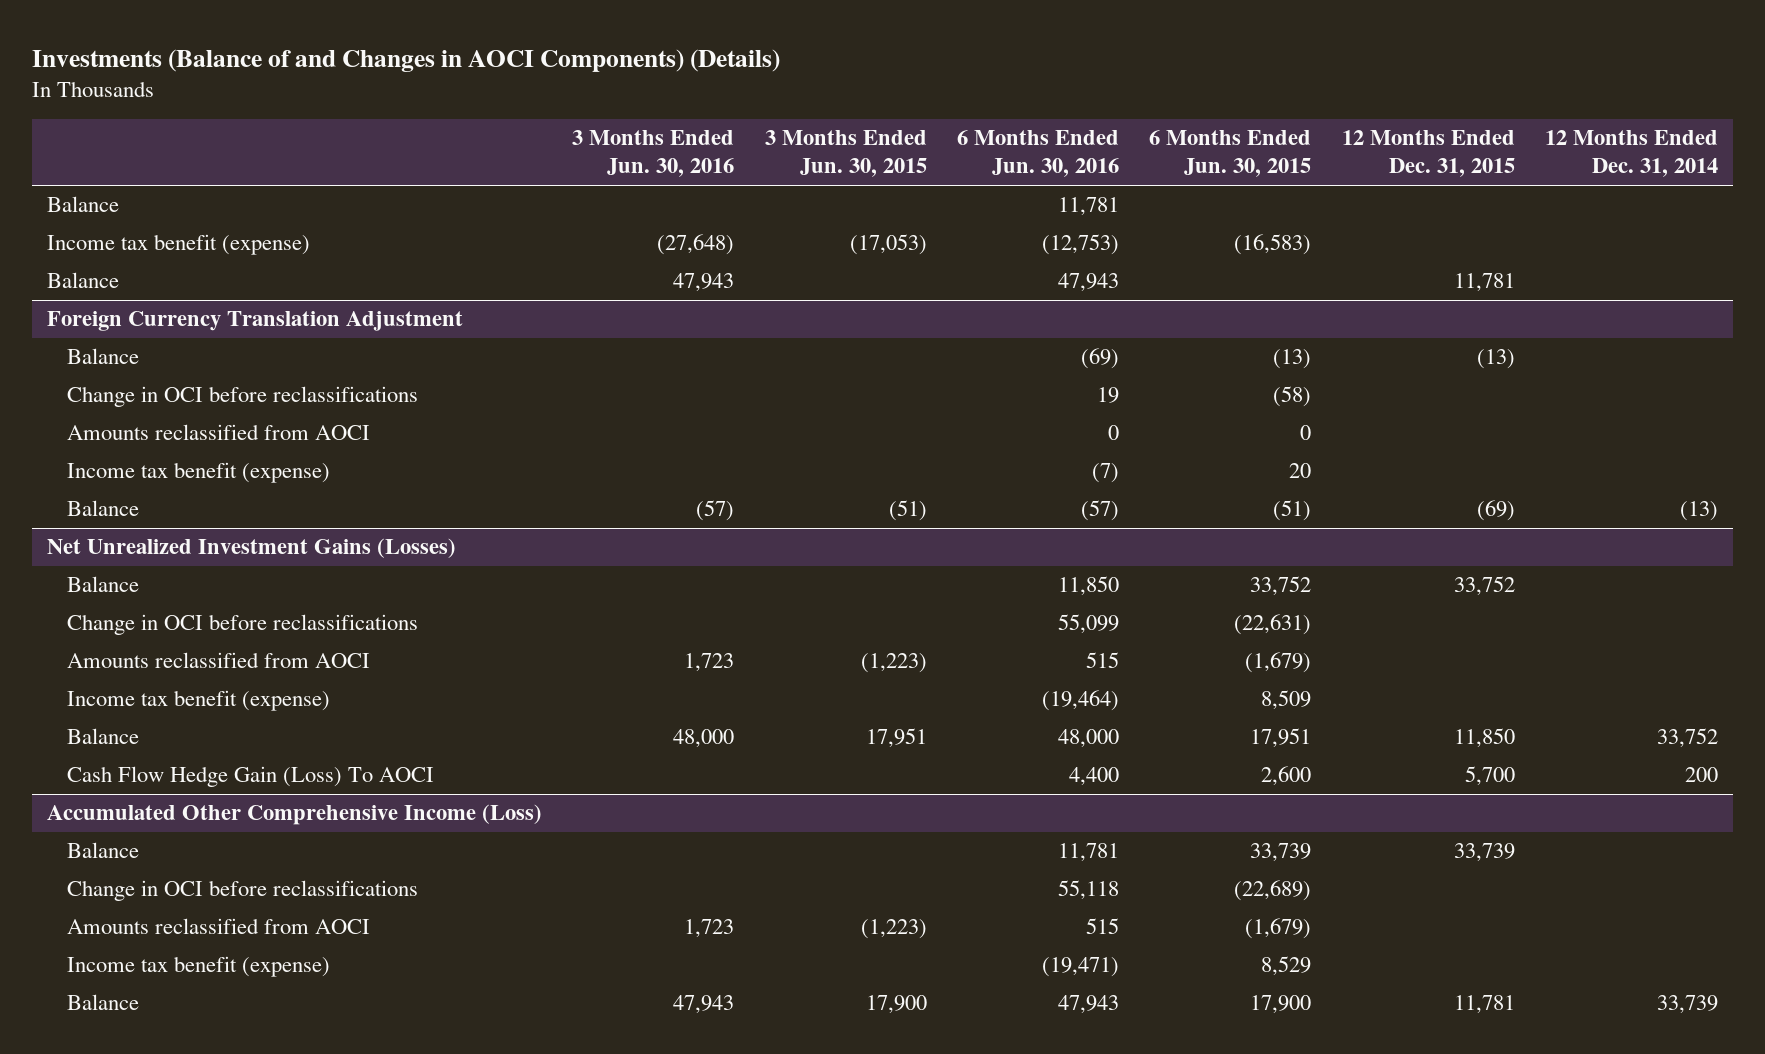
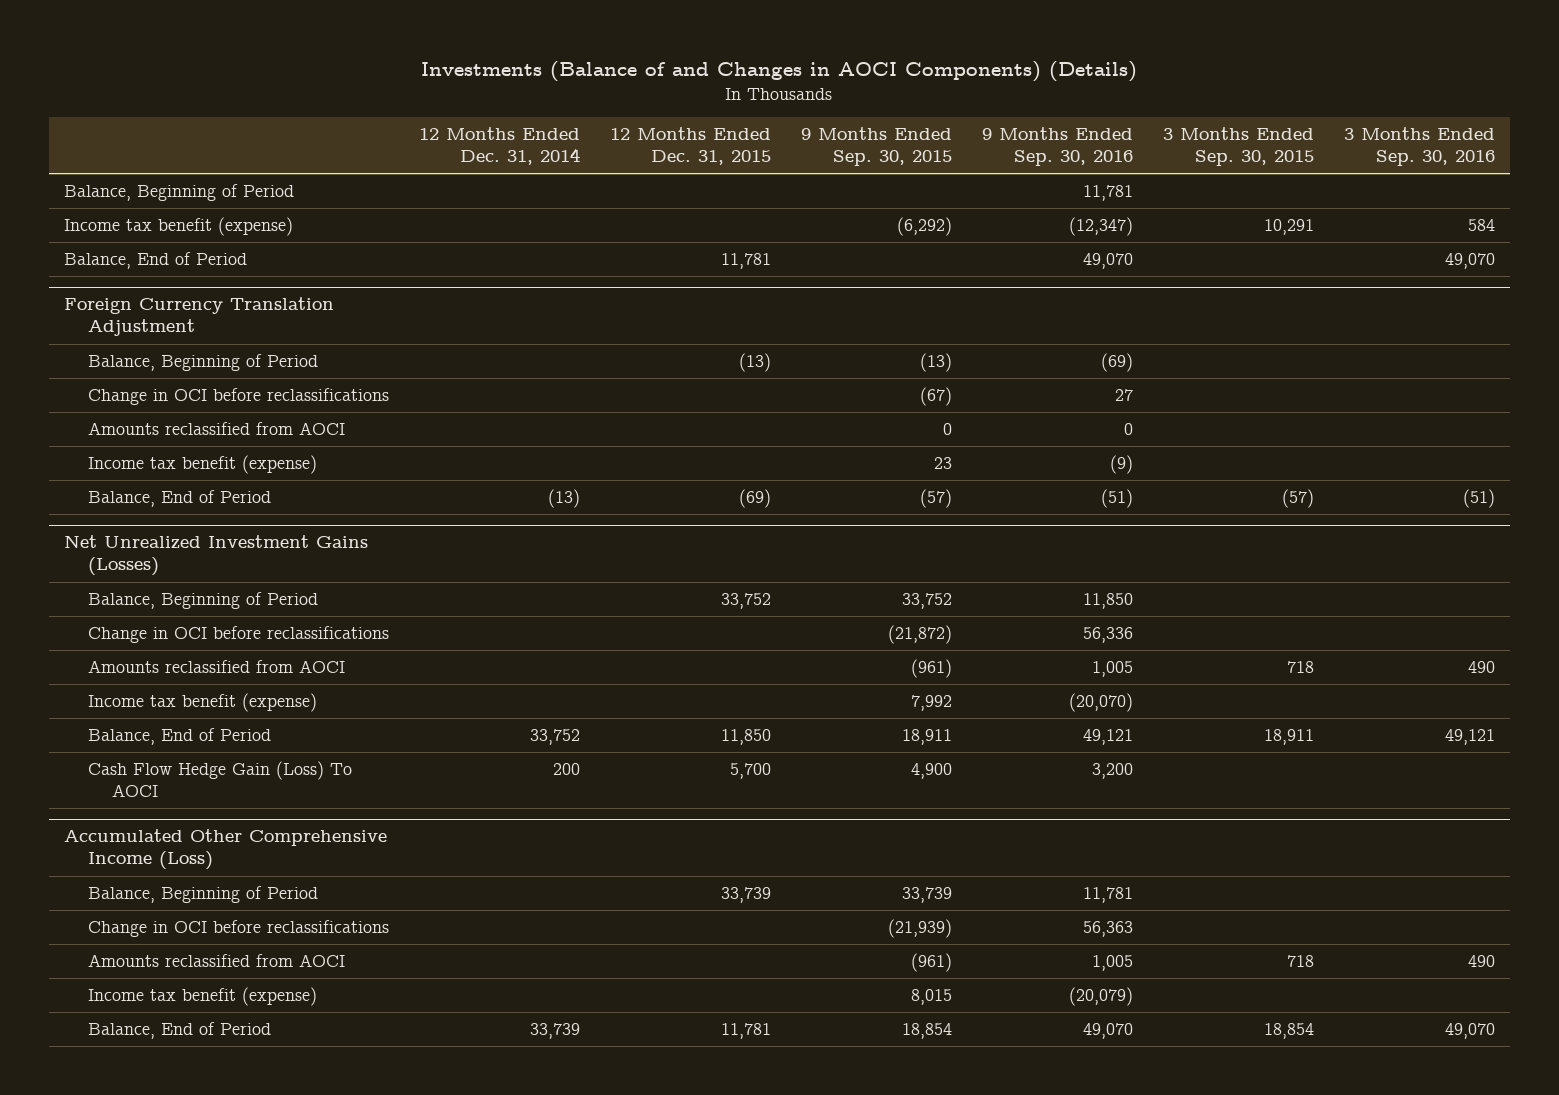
[572,130,735,178] 3 Months Ended Jun. 30, 2016 -> none
[764,130,927,178] 3 Months Ended Jun. 30, 2015 -> none
[957,130,1120,178] 6 Months Ended Jun. 30, 2016 -> none
[1149,130,1312,178] 6 Months Ended Jun. 30, 2015 -> none
none -> [800,127,952,167] 9 Months Ended Sep. 30, 2015
none -> [981,127,1133,167] 9 Months Ended Sep. 30, 2016
none -> [1162,127,1314,167] 3 Months Ended Sep. 30, 2015
none -> [1343,127,1495,167] 3 Months Ended Sep. 30, 2016
[47,196,120,213] Balance -> [64,184,295,202] Balance, Beginning of Period
[47,272,120,289] Balance -> [64,252,248,270] Balance, End of Period
[67,348,140,365] Balance -> [88,354,319,372] Balance, Beginning of Period
[67,500,140,517] Balance -> [88,490,272,508] Balance, End of Period
[67,576,140,593] Balance -> [88,592,319,610] Balance, Beginning of Period
[67,728,140,745] Balance -> [88,728,272,746] Balance, End of Period
[67,842,140,859] Balance -> [88,886,319,904] Balance, Beginning of Period
[67,994,140,1011] Balance -> [88,1022,272,1040] Balance, End of Period

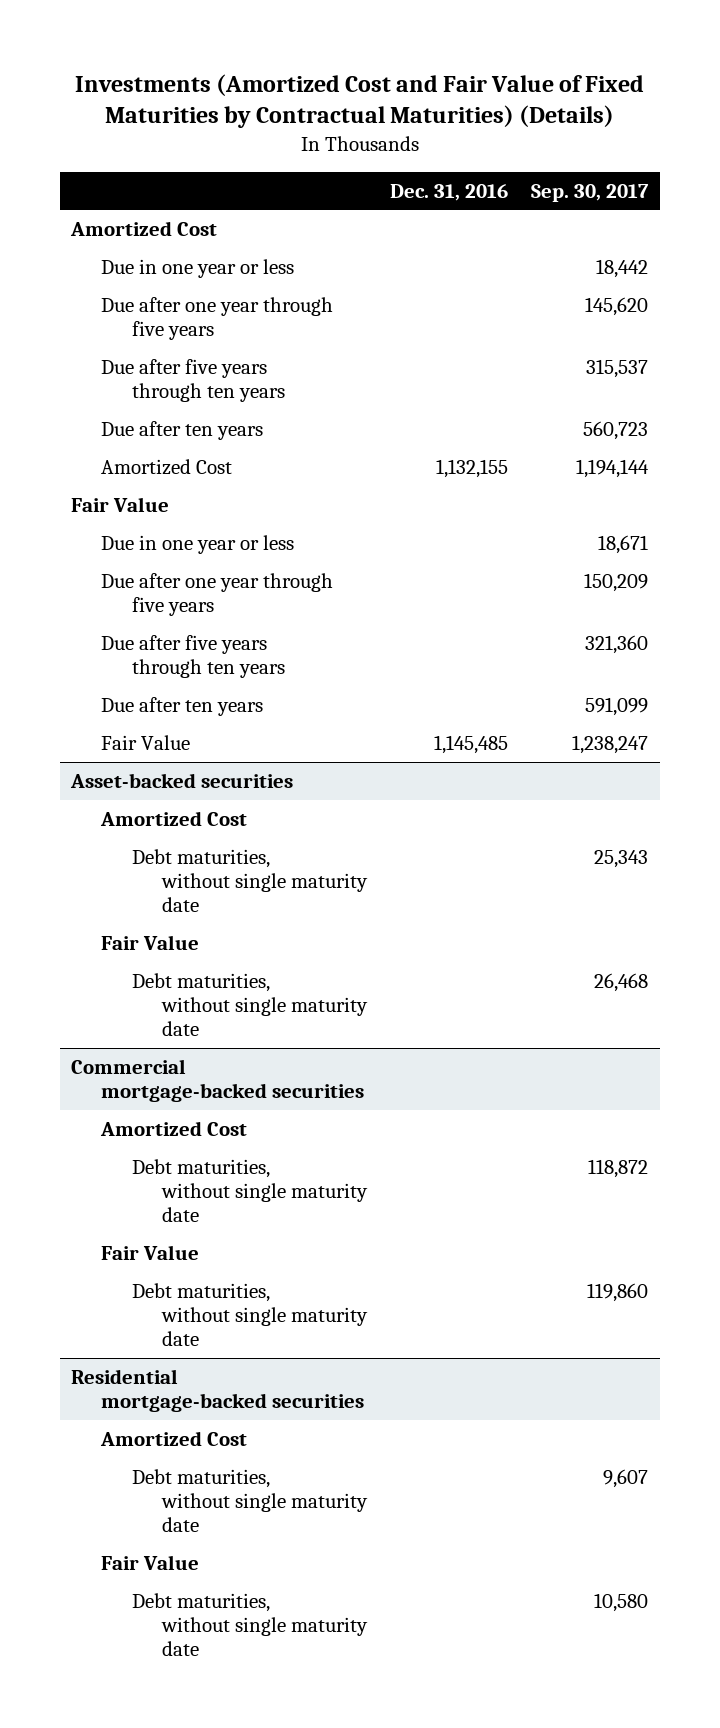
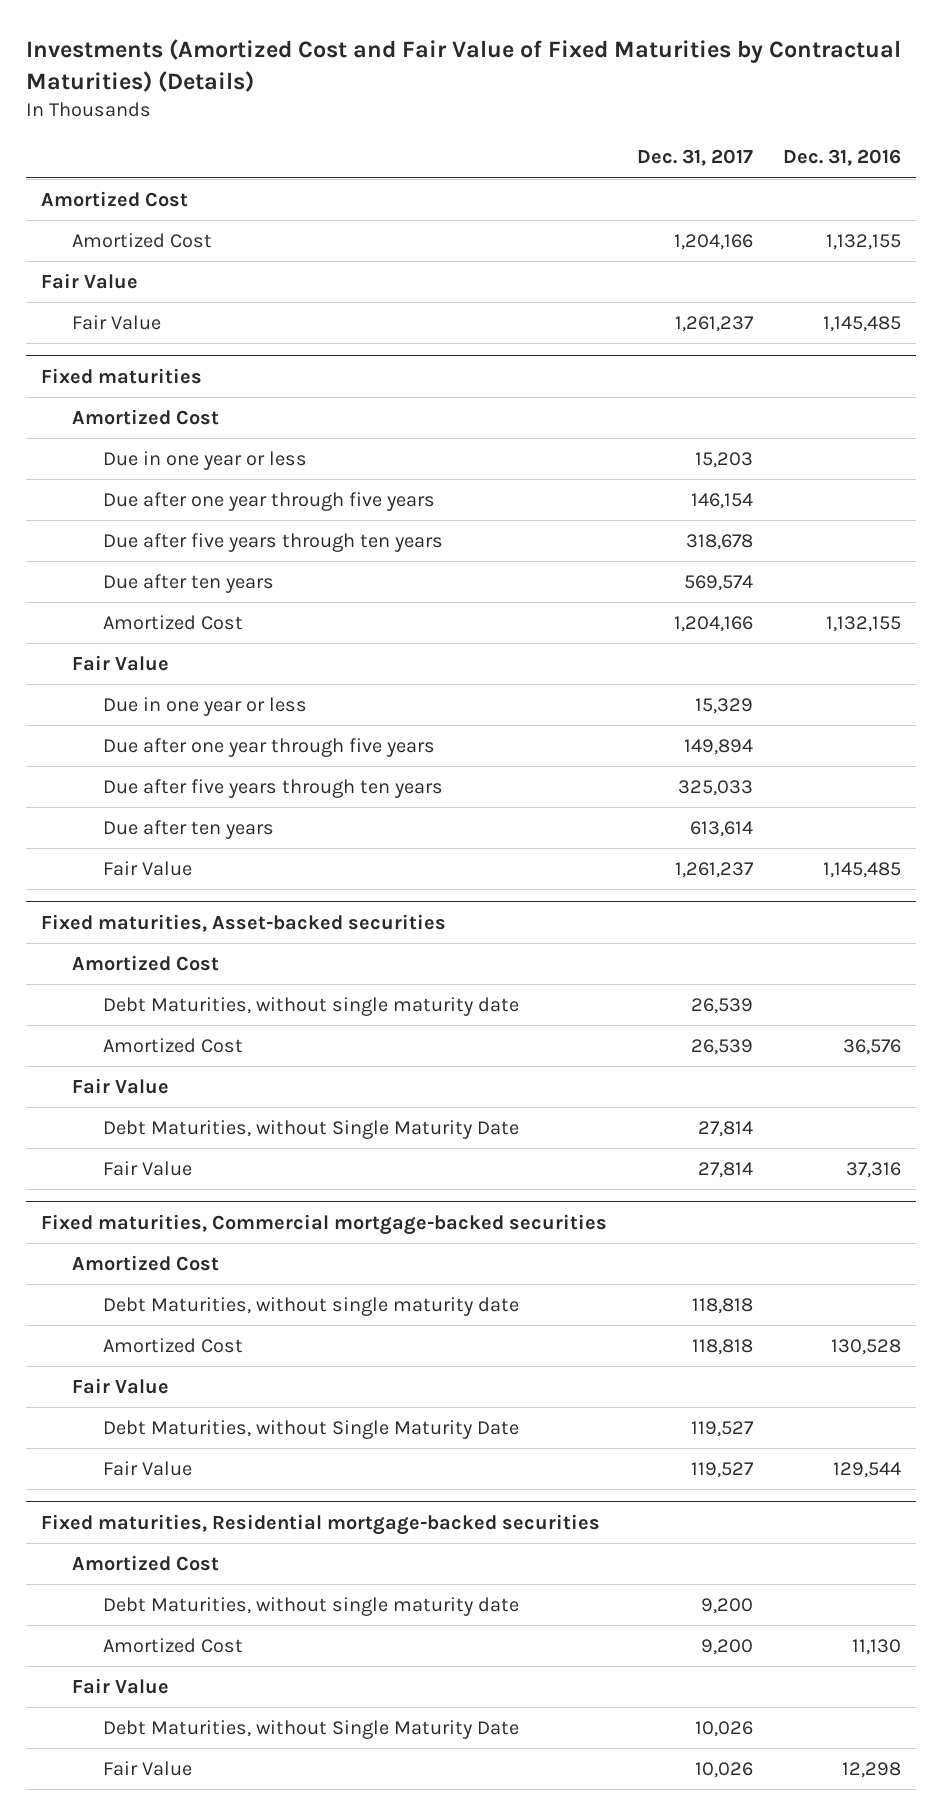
[531,183,650,202] Sep. 30, 2017 -> none
none -> [636,149,753,167] Dec. 31, 2017
[101,258,295,278] Due in one year or less -> none
[101,296,334,340] Due after one year through five years -> none
[101,358,285,402] Due after five years through ten years -> none
[101,420,264,440] Due after ten years -> none
[101,534,295,554] Due in one year or less -> none
[101,572,334,616] Due after one year through five years -> none
[101,634,285,678] Due after five years through ten years -> none
[101,696,264,716] Due after ten years -> none
none -> [40,368,202,385] Fixed maturities
none -> [71,409,219,426] Amortized Cost
none -> [102,451,307,471] Due in one year or less
none -> [102,492,435,512] Due after one year through five years
none -> [102,533,443,553] Due after five years through ten years
none -> [102,574,274,594] Due after ten years
none -> [102,615,243,631] Amortized Cost
none -> [71,655,169,672] Fair Value
none -> [102,697,307,717] Due in one year or less
none -> [102,738,435,758] Due after one year through five years
none -> [102,779,443,799] Due after five years through ten years
none -> [102,820,274,840] Due after ten years
none -> [102,861,192,877] Fair Value
[70,772,294,788] Asset-backed securities -> [40,914,446,933] Fixed maturities, Asset-backed securities
[131,848,368,912] Debt maturities, without single maturity date -> [102,997,519,1017] Debt Maturities, without single maturity date
none -> [102,1038,243,1054] Amortized Cost
[131,972,368,1036] Debt maturities, without single maturity date -> [102,1120,519,1140] Debt Maturities, without Single Maturity Date
none -> [102,1161,192,1177] Fair Value
[71,1058,365,1102] Commercial mortgage-backed securities -> [40,1214,607,1236] Fixed maturities, Commercial mortgage-backed securities
[131,1158,368,1222] Debt maturities, without single maturity date -> [102,1297,519,1317] Debt Maturities, without single maturity date
none -> [102,1338,243,1354] Amortized Cost
[131,1282,368,1346] Debt maturities, without single maturity date -> [102,1420,519,1440] Debt Maturities, without Single Maturity Date
none -> [102,1461,192,1477] Fair Value
[71,1368,365,1412] Residential mortgage-backed securities -> [40,1514,600,1536] Fixed maturities, Residential mortgage-backed securities
[131,1468,368,1532] Debt maturities, without single maturity date -> [102,1597,519,1617] Debt Maturities, without single maturity date
none -> [102,1638,243,1654] Amortized Cost
[131,1592,368,1656] Debt maturities, without single maturity date -> [102,1720,519,1740] Debt Maturities, without Single Maturity Date
none -> [102,1761,192,1777] Fair Value

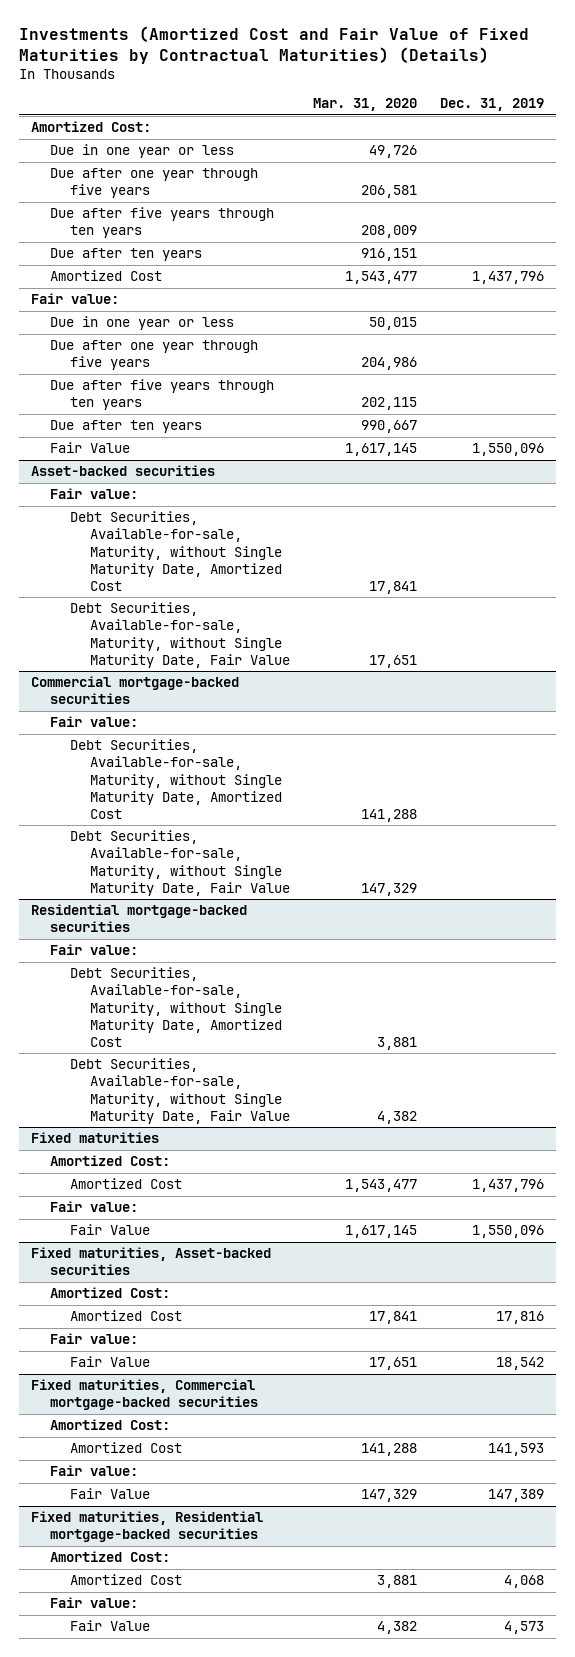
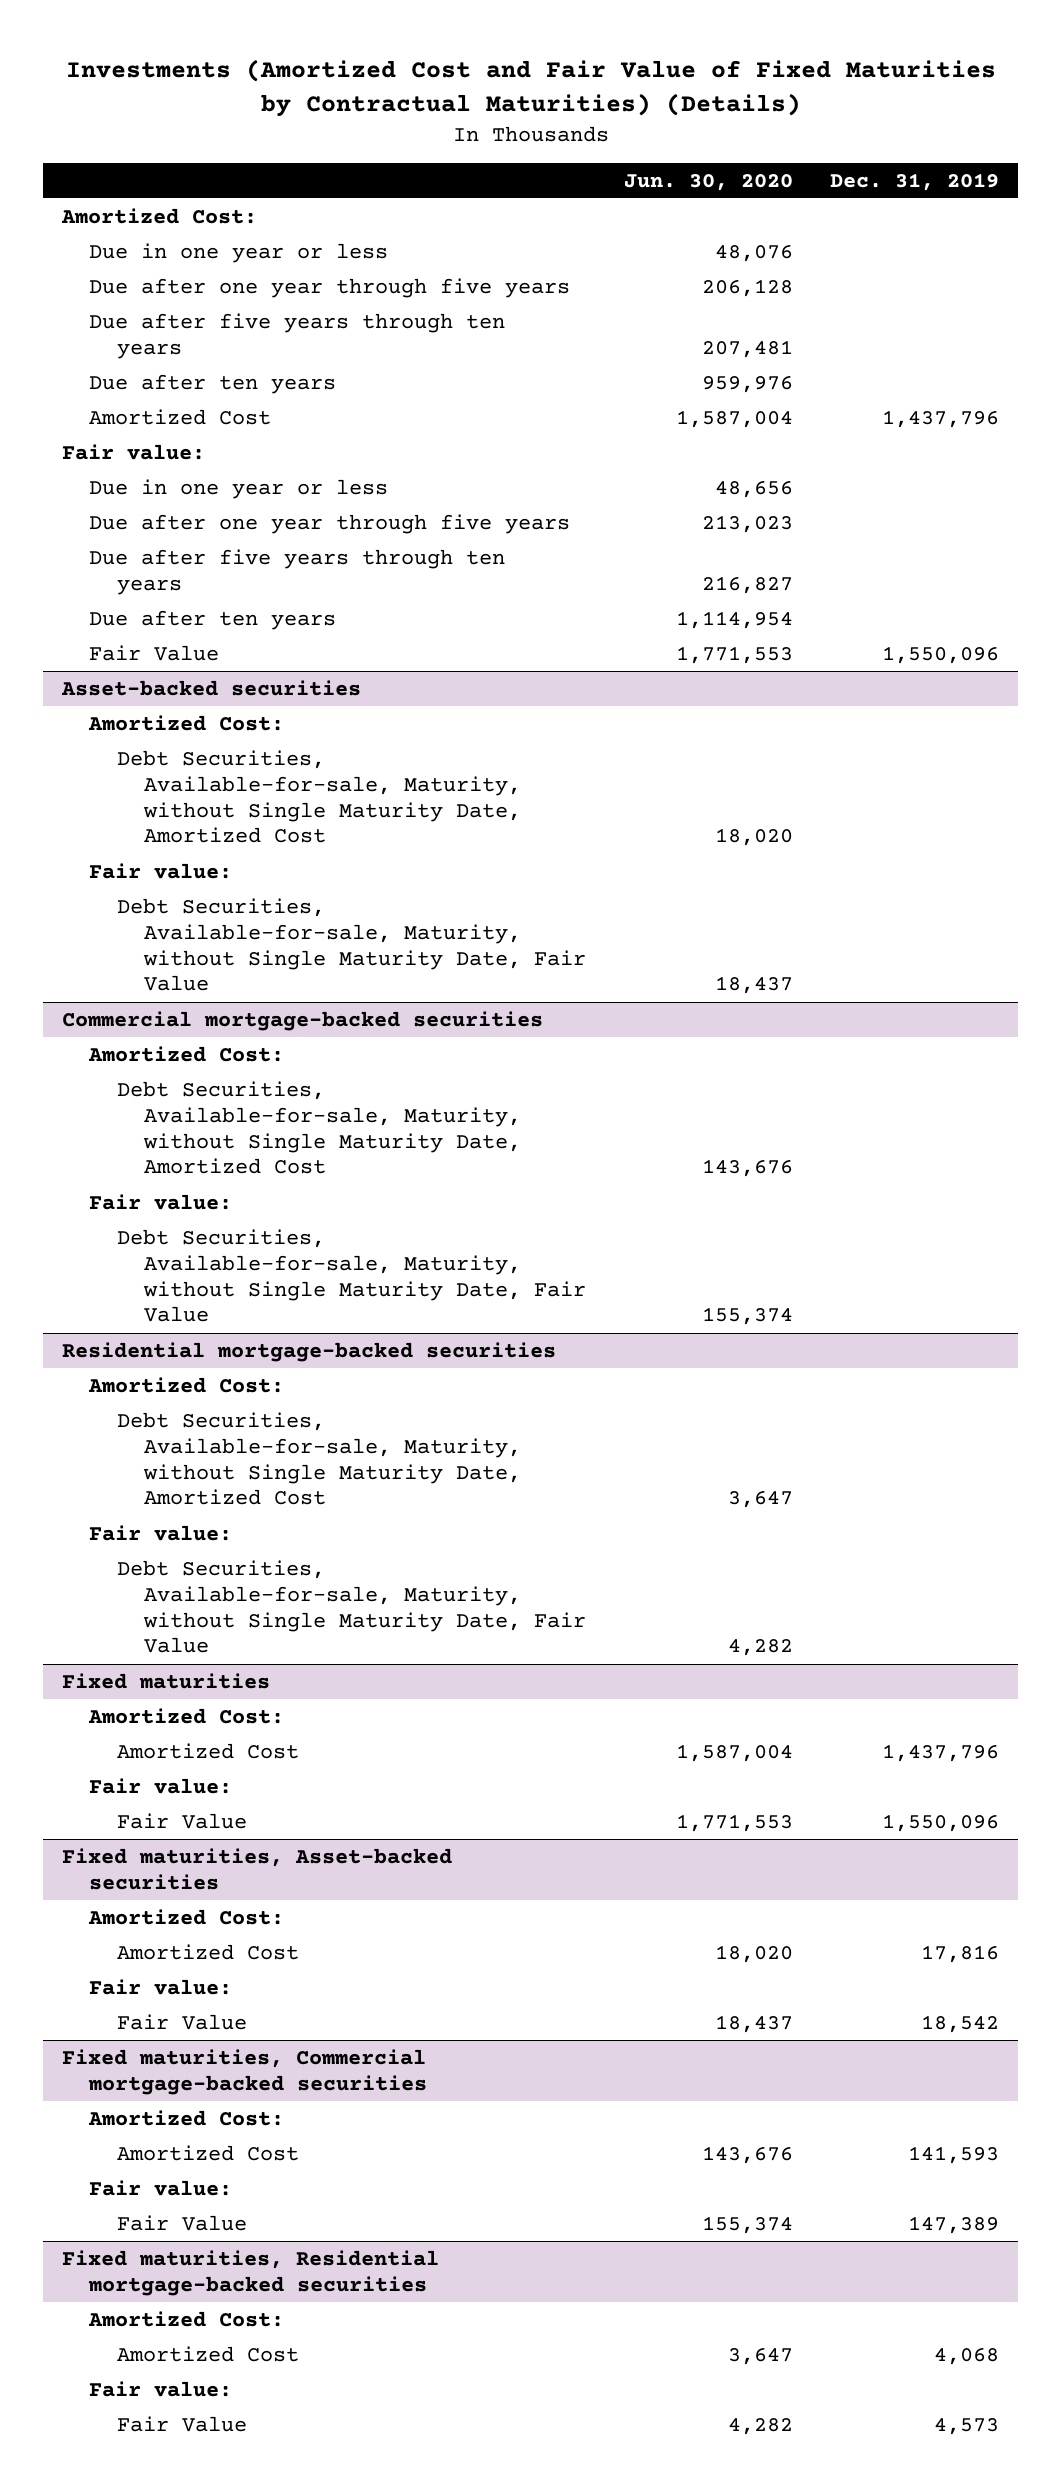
[313,98,418,112] Mar. 31, 2020 -> none
none -> [623,173,793,191] Jun. 30, 2020
none -> [88,715,285,732] Amortized Cost:
[50,488,139,500] Fair value: -> [89,863,233,880] Fair value:
none -> [88,1046,285,1063] Amortized Cost:
[50,716,139,728] Fair value: -> [89,1194,233,1211] Fair value:
none -> [88,1377,285,1394] Amortized Cost:
[50,944,139,956] Fair value: -> [89,1525,233,1542] Fair value:

